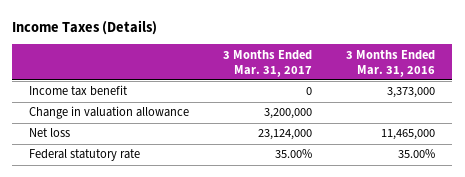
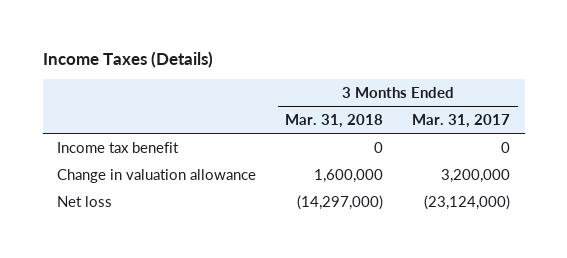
[346,49,436,77] 3 Months Ended Mar. 31, 2016 -> none
none -> [285,113,384,128] Mar. 31, 2018
[29,149,141,162] Federal statutory rate -> none
[258,129,313,141] 23,124,000 -> [424,194,511,210] (23,124,000)

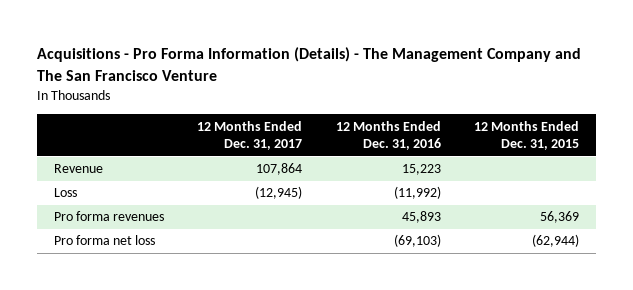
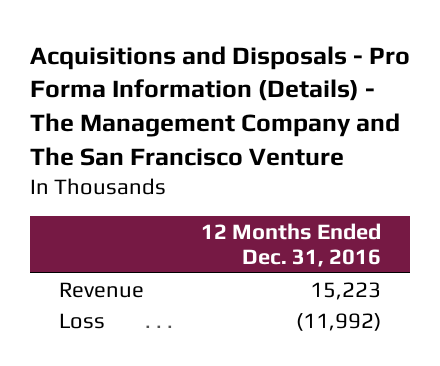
[37,47,582,82] Acquisitions - Pro Forma Information (Details) - The Management Company and The San Francisco Venture -> [29,45,410,166] Acquisitions and Disposals - Pro Forma Information (Details) - The Management Company and The San Francisco Venture
[197,120,303,151] 12 Months Ended Dec. 31, 2017 -> none
[474,120,580,151] 12 Months Ended Dec. 31, 2015 -> none
[54,211,165,222] Pro forma revenues -> none
[54,235,156,246] Pro forma net loss -> none

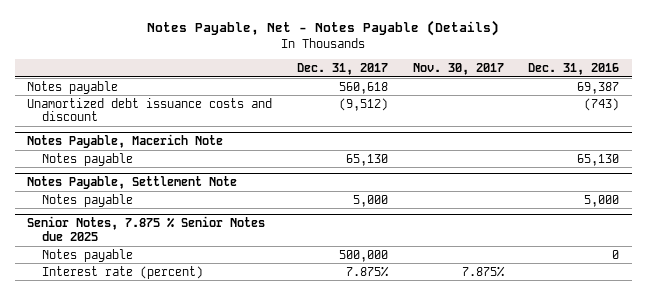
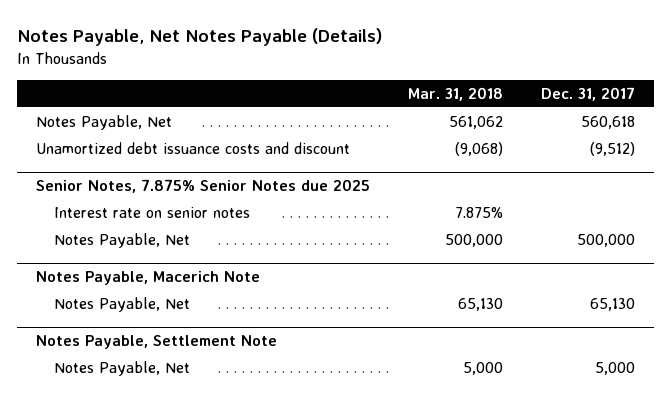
[147,20,500,37] Notes Payable, Net - Notes Payable (Details) -> [17,28,383,47] Notes Payable, Net Notes Payable (Details)
[412,63,504,76] Nov. 30, 2017 -> none
[528,63,620,76] Dec. 31, 2016 -> none
none -> [407,86,503,101] Mar. 31, 2018
[26,80,118,94] Notes payable -> [36,114,173,130] Notes Payable, Net
none -> [36,178,371,193] Senior Notes, 7.875% Senior Notes due 2025
none -> [54,206,251,218] Interest rate on senior notes
none -> [54,232,191,248] Notes Payable, Net
[41,152,133,166] Notes payable -> [54,296,191,312] Notes Payable, Net
[26,216,265,241] Senior Notes, 7.875 % Senior Notes due 2025 -> none
[41,248,133,262] Notes payable -> none
[41,265,203,279] Interest rate (percent) -> none
[41,193,133,207] Notes payable -> [54,360,191,376] Notes Payable, Net

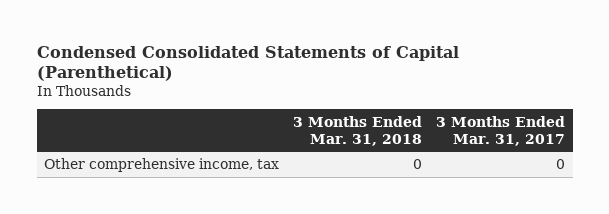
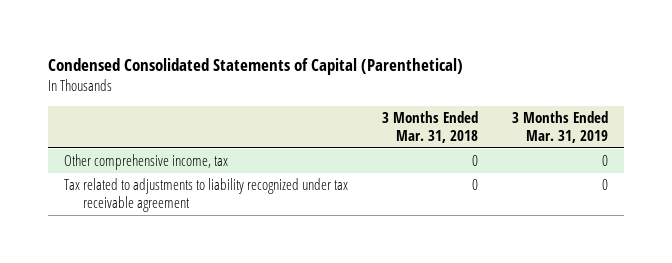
[436,115,566,146] 3 Months Ended Mar. 31, 2017 -> none
none -> [511,111,608,143] 3 Months Ended Mar. 31, 2019
none -> [64,178,349,212] Tax related to adjustments to liability recognized under tax receivable agreement

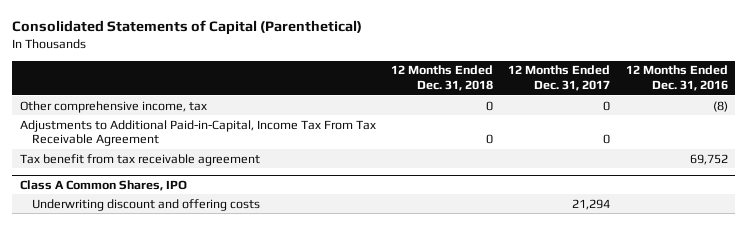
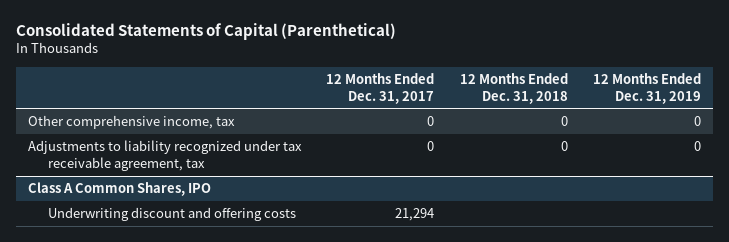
[625,65,728,92] 12 Months Ended Dec. 31, 2016 -> none
none -> [592,72,701,104] 12 Months Ended Dec. 31, 2019
[19,153,260,166] Tax benefit from tax receivable agreement -> none
[19,119,376,147] Adjustments to Additional Paid-in-Capital, Income Tax From Tax Receivable Agreement -> [28,140,303,172] Adjustments to liability recognized under tax receivable agreement, tax

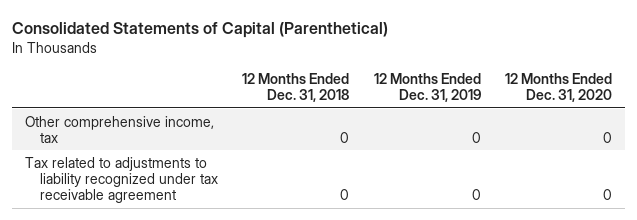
[326,72,435,104] 12 Months Ended Dec. 31, 2017 -> none
none -> [505,73,613,103] 12 Months Ended Dec. 31, 2020
[28,182,212,197] Class A Common Shares, IPO -> none
[47,207,296,222] Underwriting discount and offering costs -> none
[28,140,303,172] Adjustments to liability recognized under tax receivable agreement, tax -> [24,156,218,204] Tax related to adjustments to liability recognized under tax receivable agreement

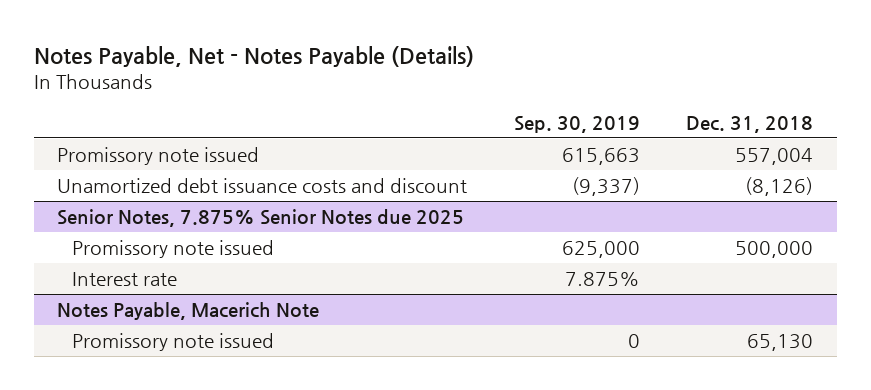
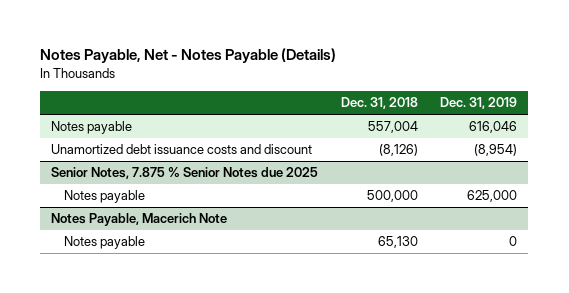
[513,116,640,134] Sep. 30, 2019 -> none
none -> [440,97,518,110] Dec. 31, 2019
[57,146,260,165] Promissory note issued -> [51,121,133,135] Notes payable
[71,271,177,286] Interest rate -> none
[57,208,465,227] Senior Notes, 7.875% Senior Notes due 2025 -> [51,167,319,180] Senior Notes, 7.875 % Senior Notes due 2025
[71,239,274,258] Promissory note issued -> [63,190,145,204] Notes payable
[71,332,274,351] Promissory note issued -> [63,236,145,250] Notes payable

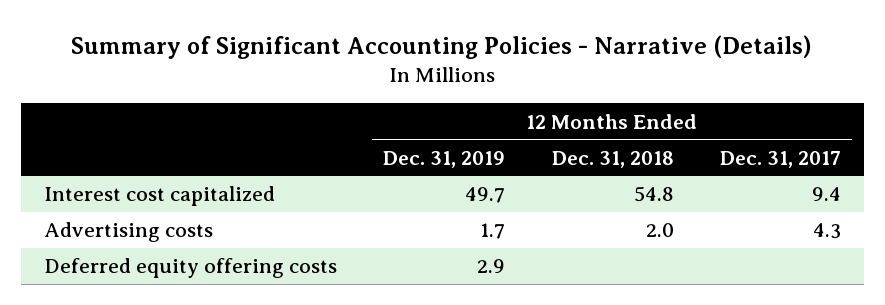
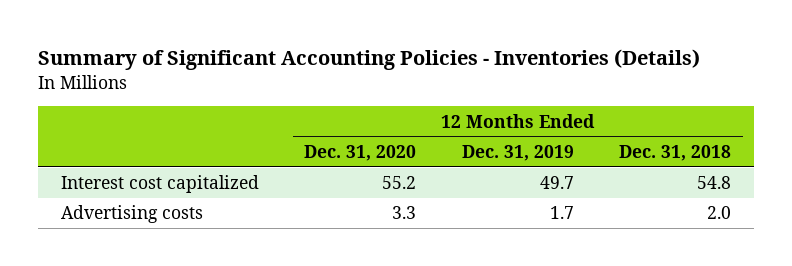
[71,34,813,59] Summary of Significant Accounting Policies - Narrative (Details) -> [38,49,701,71] Summary of Significant Accounting Policies - Inventories (Details)
[719,150,841,168] Dec. 31, 2017 -> none
none -> [304,144,417,161] Dec. 31, 2020
[44,258,338,279] Deferred equity offering costs -> none

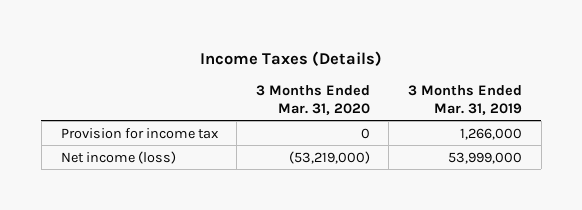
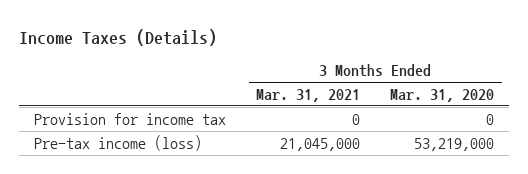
[407,84,522,115] 3 Months Ended Mar. 31, 2019 -> none
none -> [256,88,361,102] Mar. 31, 2021
[60,150,176,164] Net income (loss) -> [34,134,203,151] Pre-tax income (loss)
[288,150,370,164] (53,219,000) -> [414,137,495,151] 53,219,000

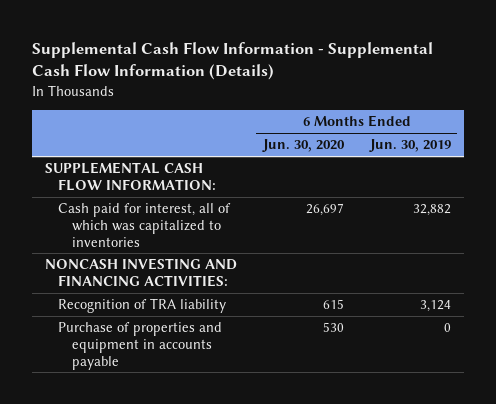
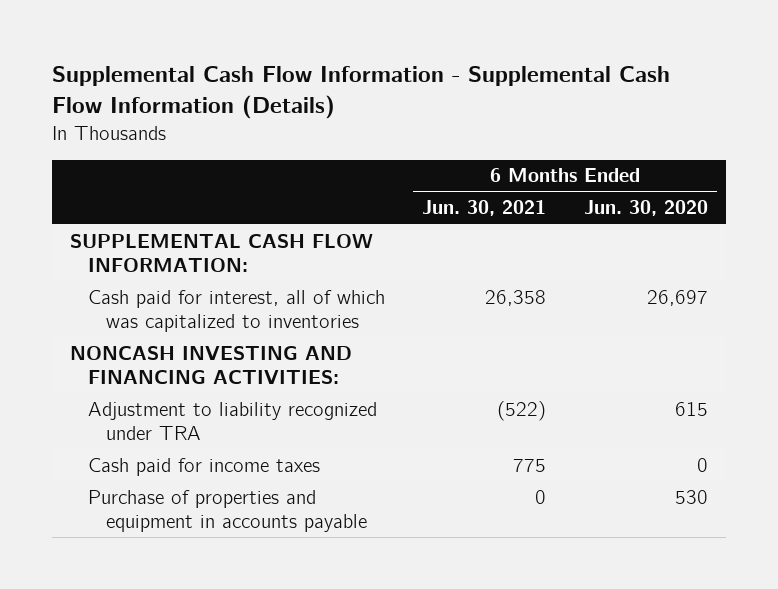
[368,139,451,153] Jun. 30, 2019 -> none
none -> [422,200,547,217] Jun. 30, 2021
[58,298,227,314] Recognition of TRA liability -> [88,401,378,440] Adjustment to liability recognized under TRA
none -> [88,457,321,476] Cash paid for income taxes

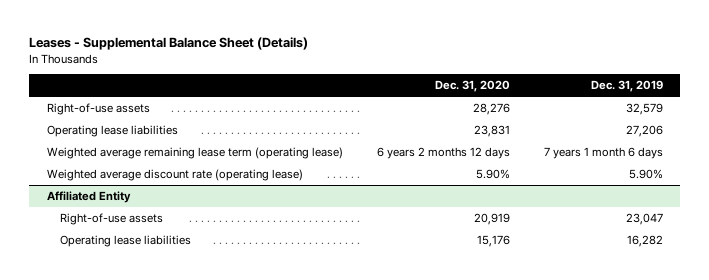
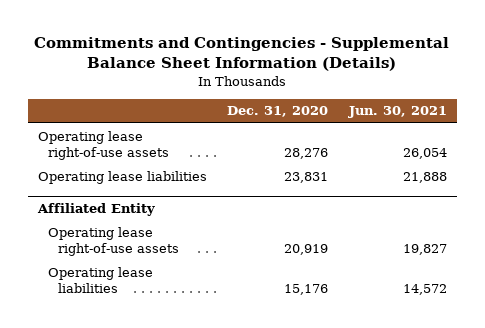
[29,37,309,51] Leases - Supplemental Balance Sheet (Details) -> [34,36,450,72] Commitments and Contingencies - Supplemental Balance Sheet Information (Details)
[590,80,663,93] Dec. 31, 2019 -> none
none -> [347,106,447,119] Jun. 30, 2021
[46,103,150,116] Right-of-use assets -> [37,130,169,160] Operating lease right-of-use assets
[46,147,343,160] Weighted average remaining lease term (operating lease) -> none
[46,169,303,182] Weighted average discount rate (operating lease) -> none
[60,213,164,226] Right-of-use assets -> [47,226,179,256] Operating lease right-of-use assets

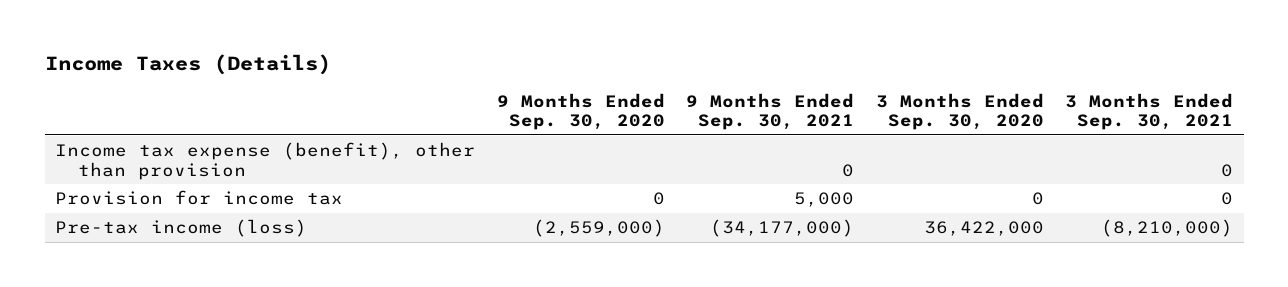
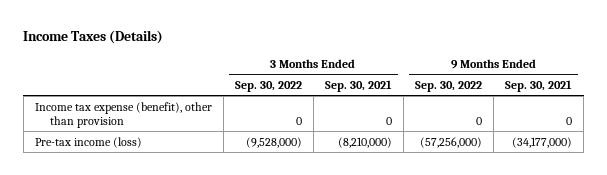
[496,92,665,131] 9 Months Ended Sep. 30, 2020 -> none
[875,92,1044,131] 3 Months Ended Sep. 30, 2020 -> none
none -> [234,80,302,92] Sep. 30, 2022
none -> [415,80,483,92] Sep. 30, 2022
[55,190,344,206] Provision for income tax -> none

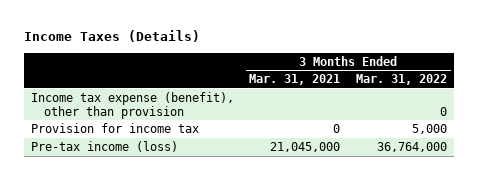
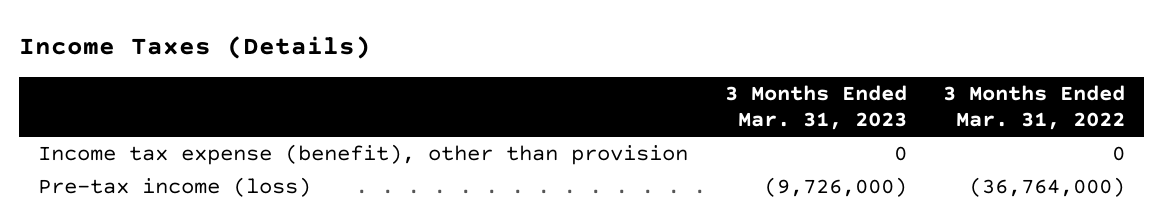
[249,74,341,86] Mar. 31, 2021 -> none
none -> [724,84,907,131] 3 Months Ended Mar. 31, 2023
[31,122,200,133] Provision for income tax -> none
[376,141,447,152] 36,764,000 -> [969,176,1126,197] (36,764,000)

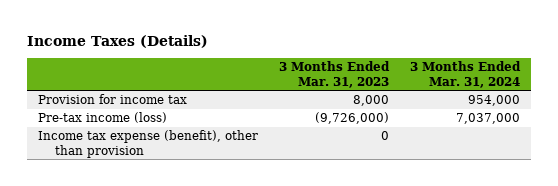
[943,84,1126,131] 3 Months Ended Mar. 31, 2022 -> none
none -> [409,61,521,88] 3 Months Ended Mar. 31, 2024
none -> [37,94,187,105] Provision for income tax
[37,143,688,165] Income tax expense (benefit), other than provision -> [37,130,258,158] Income tax expense (benefit), other than provision

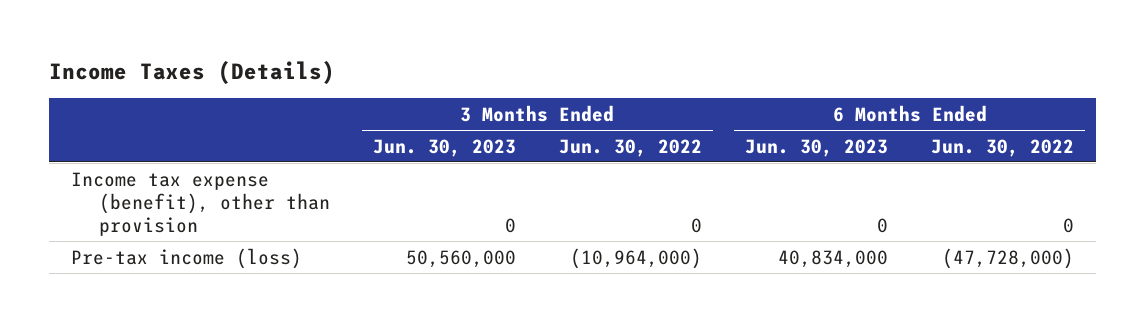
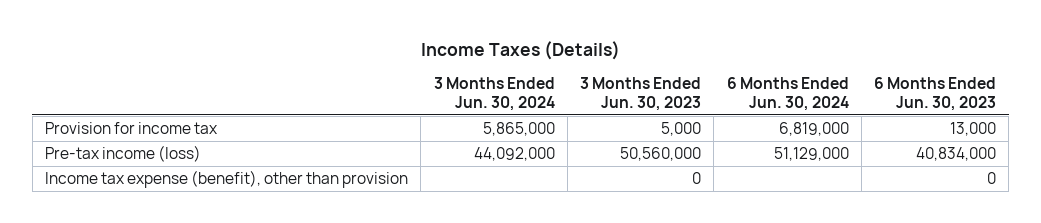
[558,138,702,157] Jun. 30, 2022 -> none
[931,138,1075,157] Jun. 30, 2022 -> none
none -> [433,77,555,111] 3 Months Ended Jun. 30, 2024
none -> [726,77,849,111] 6 Months Ended Jun. 30, 2024
none -> [44,122,218,135] Provision for income tax
[70,171,330,237] Income tax expense (benefit), other than provision -> [44,170,408,189] Income tax expense (benefit), other than provision

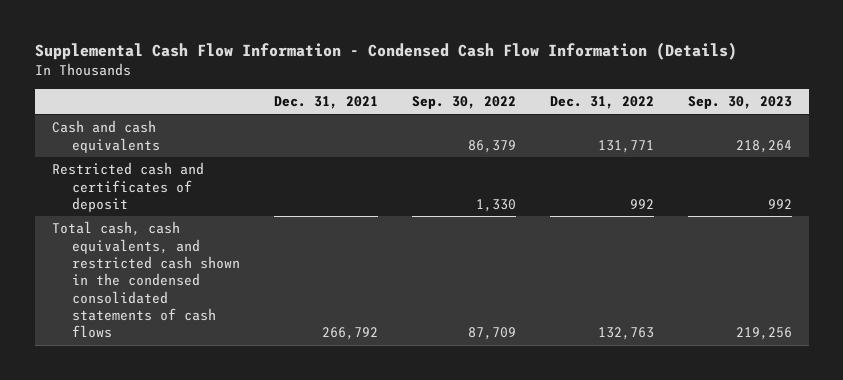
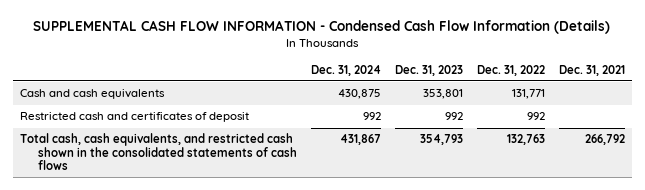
[34,42,737,61] Supplemental Cash Flow Information - Condensed Cash Flow Information (Details) -> [33,20,611,35] SUPPLEMENTAL CASH FLOW INFORMATION - Condensed Cash Flow Information (Details)
[411,96,516,110] Sep. 30, 2022 -> none
[687,96,792,110] Sep. 30, 2023 -> none
none -> [310,64,381,76] Dec. 31, 2024
none -> [394,64,463,76] Dec. 31, 2023
[51,221,241,339] Total cash, cash equivalents, and restricted cash shown in the condensed consolidated statements of cash flows -> [19,133,297,171] Total cash, cash equivalents, and restricted cash shown in the consolidated statements of cash flows

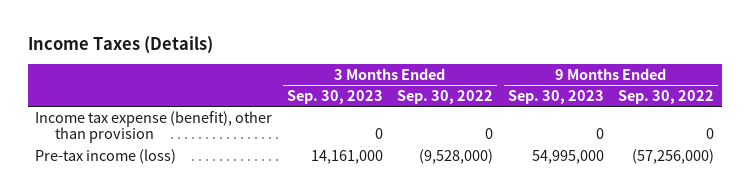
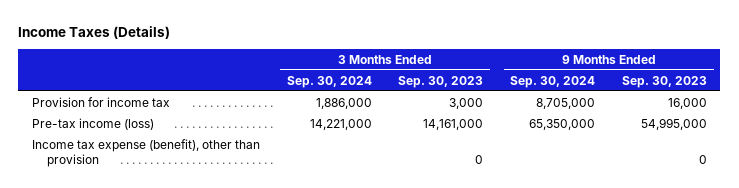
[397,90,494,105] Sep. 30, 2022 -> none
[618,90,715,105] Sep. 30, 2022 -> none
none -> [286,75,372,88] Sep. 30, 2024
none -> [510,75,596,88] Sep. 30, 2024
none -> [31,96,170,107] Provision for income tax
[35,110,273,144] Income tax expense (benefit), other than provision -> [31,138,260,167] Income tax expense (benefit), other than provision

